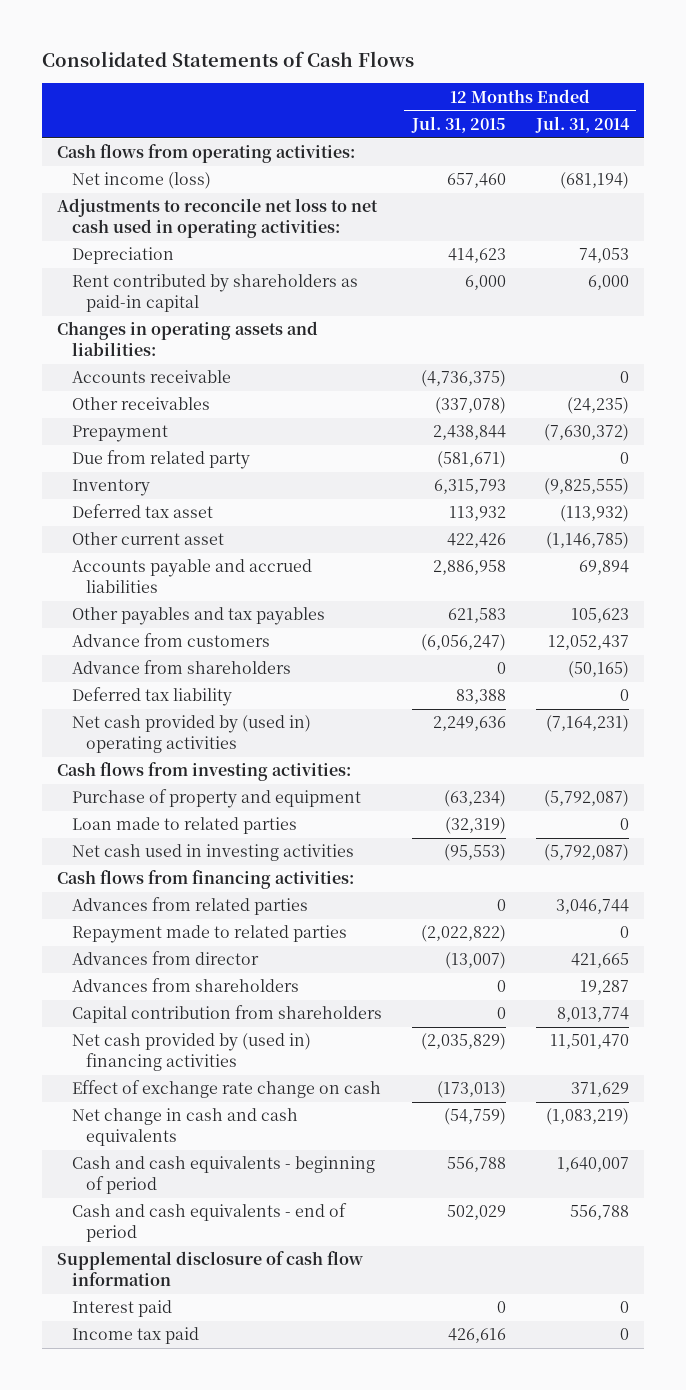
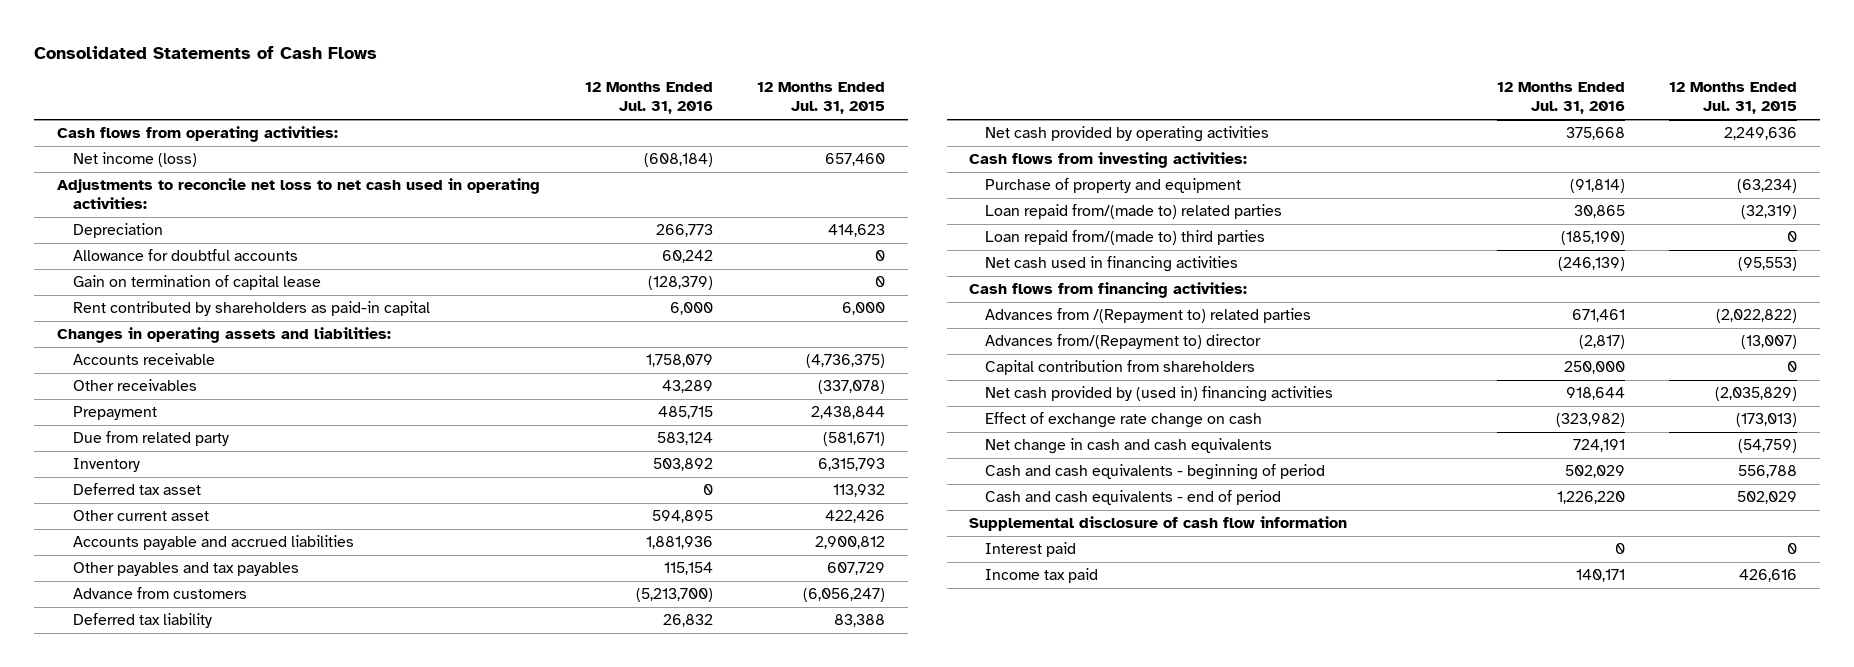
[534,115,630,133] Jul. 31, 2014 -> none
none -> [584,82,713,115] 12 Months Ended Jul. 31, 2016
none -> [72,249,298,262] Allowance for doubtful accounts
none -> [72,275,321,291] Gain on termination of capital lease
[432,560,506,576] 2,886,958 -> [815,536,886,550] 2,900,812
[447,608,506,624] 621,583 -> [827,562,886,576] 607,729
[71,660,291,675] Advance from shareholders -> none
[71,715,311,754] Net cash provided by (used in) operating activities -> [984,126,1269,143] Net cash provided by operating activities
[71,817,297,835] Loan made to related parties -> [984,204,1282,220] Loan repaid from/(made to) related parties
none -> [984,230,1265,246] Loan repaid from/(made to) third parties
[71,844,354,862] Net cash used in investing activities -> [984,256,1238,273] Net cash used in financing activities
[71,925,347,944] Repayment made to related parties -> none
[71,978,299,993] Advances from shareholders -> none
[71,897,308,916] Advances from related parties -> [984,308,1311,324] Advances from /(Repayment to) related parties
[496,899,506,912] 0 -> [1716,309,1798,324] (2,022,822)
[71,951,259,966] Advances from director -> [984,334,1261,350] Advances from/(Repayment to) director

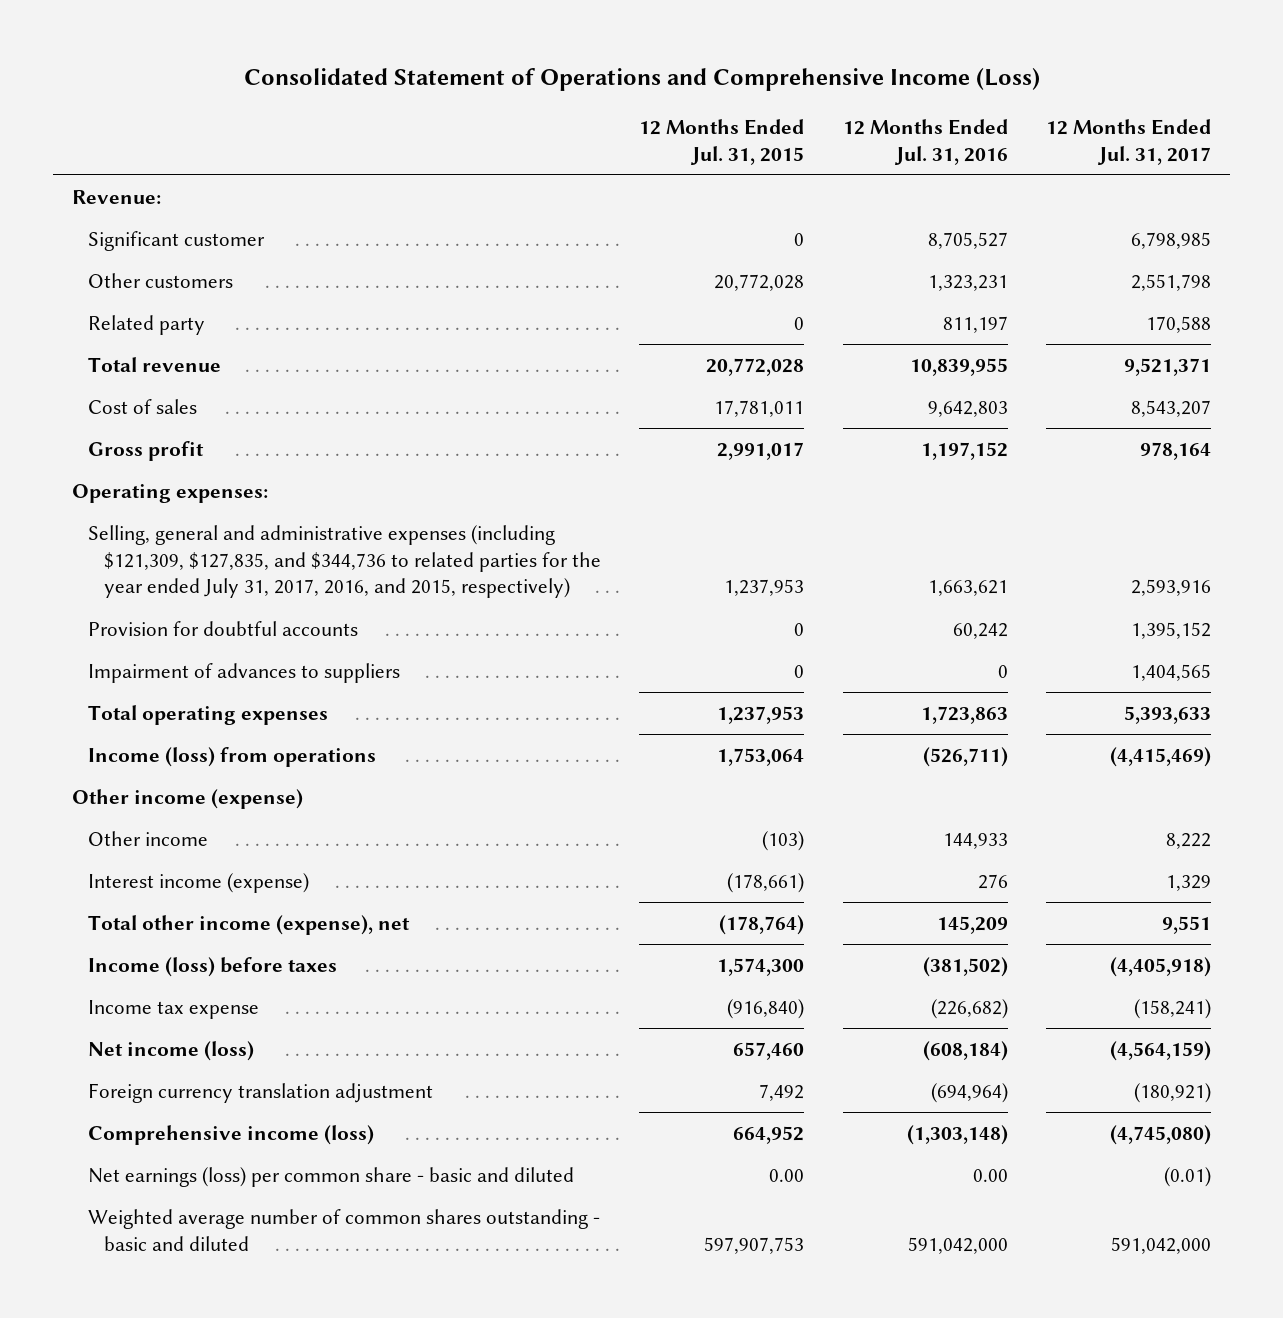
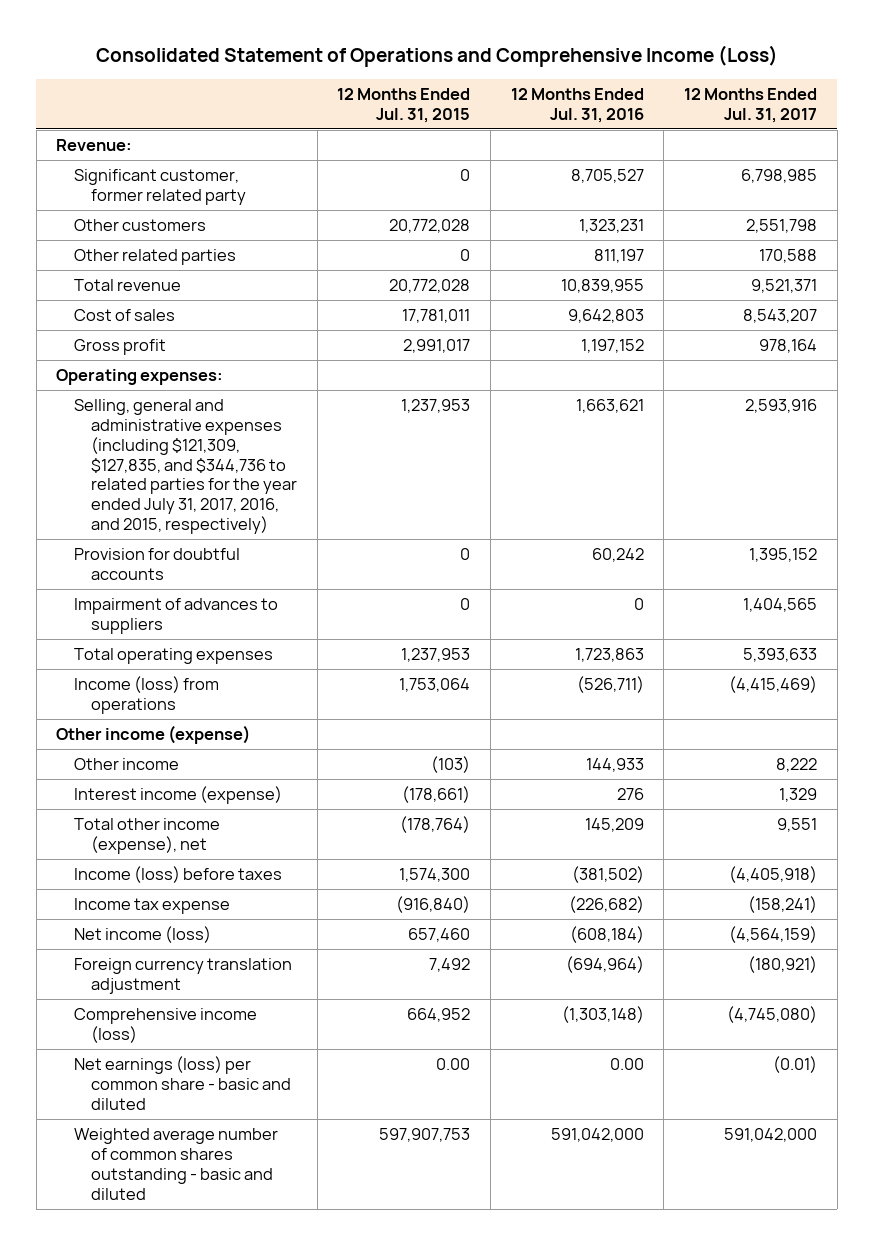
[88,230,266,251] Significant customer -> [73,169,247,205] Significant customer, former related party
[88,314,206,335] Related party -> [73,249,236,266] Other related parties

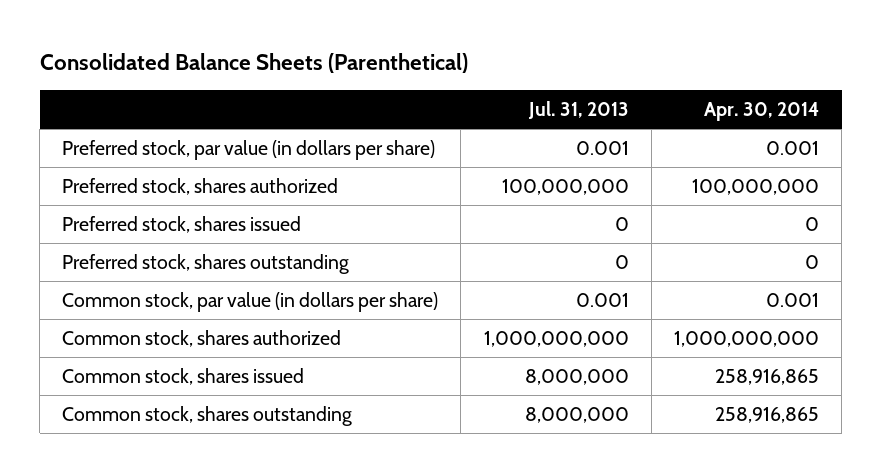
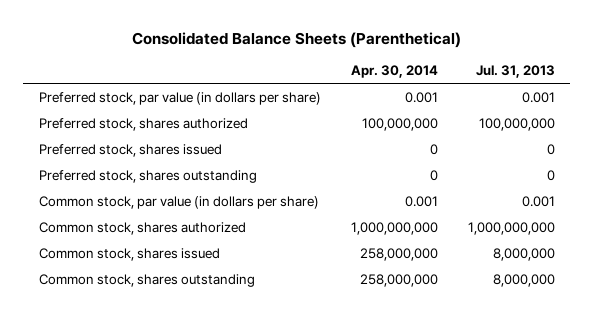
[714,368,819,385] 258,916,865 -> [359,247,438,261] 258,000,000
[714,406,819,423] 258,916,865 -> [359,273,438,287] 258,000,000

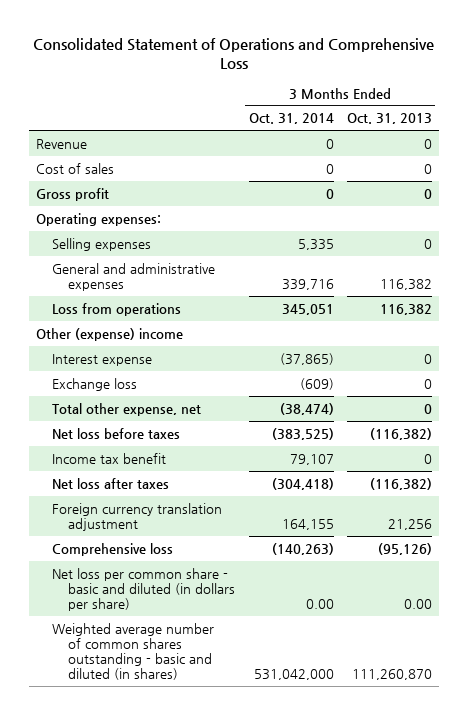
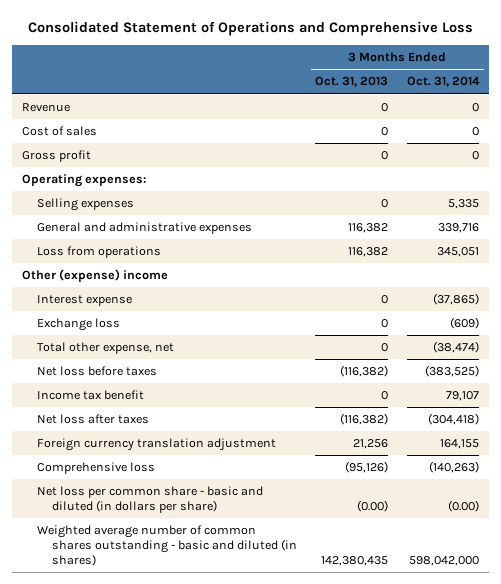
[305,598,334,609] 0.00 -> [448,499,480,512] (0.00)
[404,598,433,609] 0.00 -> [357,499,389,512] (0.00)
[253,668,334,680] 531,042,000 -> [409,555,480,566] 598,042,000
[352,668,433,680] 111,260,870 -> [321,555,389,566] 142,380,435

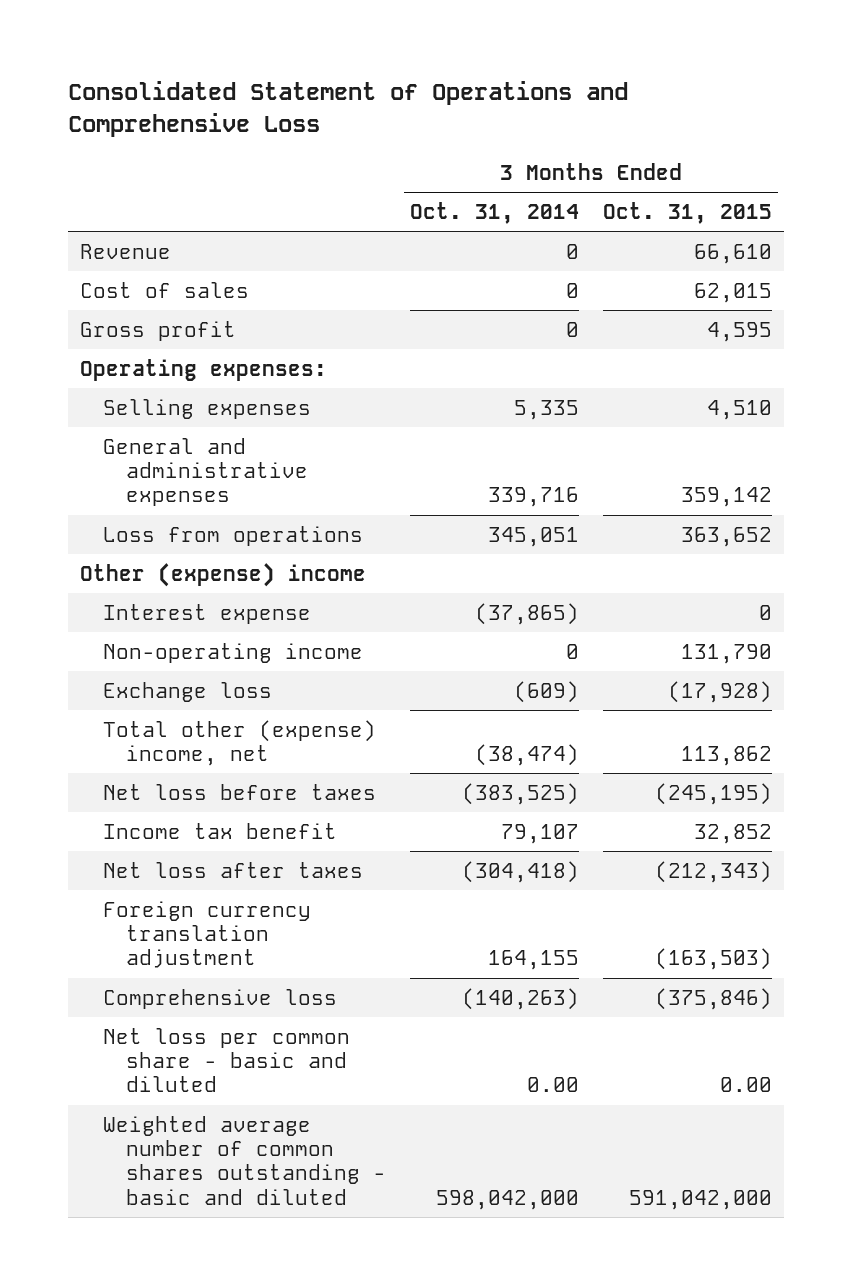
[315,76,389,88] Oct. 31, 2013 -> none
none -> [603,201,773,224] Oct. 31, 2015
none -> [102,642,363,663] Non-operating income
[36,342,174,355] Total other expense, net -> [102,719,376,767] Total other (expense) income, net
[36,486,263,513] Net loss per common share - basic and diluted (in dollars per share) -> [102,1027,350,1093] Net loss per common share - basic and diluted
[448,499,480,512] (0.00) -> [526,1077,579,1093] 0.00
[36,525,297,566] Weighted average number of common shares outstanding - basic and diluted (in shares) -> [102,1115,386,1205] Weighted average number of common shares outstanding - basic and diluted

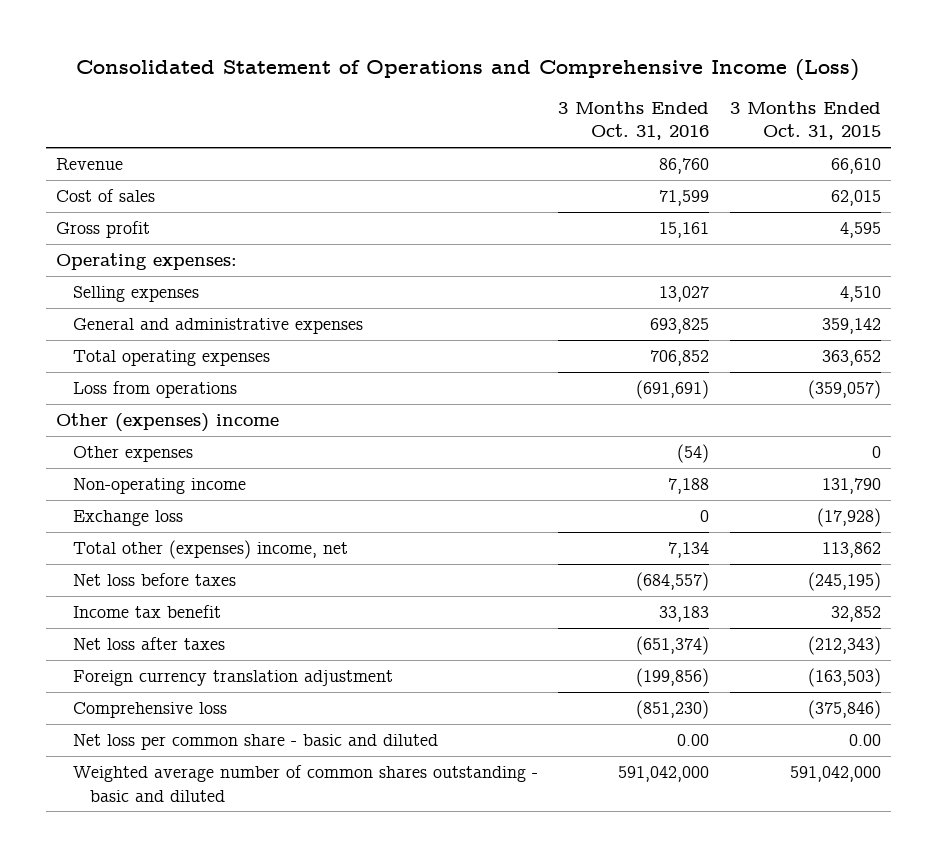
[68,81,629,138] Consolidated Statement of Operations and Comprehensive Loss -> [76,58,860,81] Consolidated Statement of Operations and Comprehensive Income (Loss)
[409,201,579,224] Oct. 31, 2014 -> none
none -> [558,101,710,141] 3 Months Ended Oct. 31, 2016
[102,603,311,624] Interest expense -> none
none -> [72,350,270,367] Total operating expenses
[681,526,773,547] 363,652 -> [807,380,881,400] (359,057)
[80,562,367,587] Other (expense) income -> [55,413,279,433] Other (expenses) income
none -> [72,446,193,463] Other expenses
[102,719,376,767] Total other (expense) income, net -> [72,540,348,560] Total other (expenses) income, net

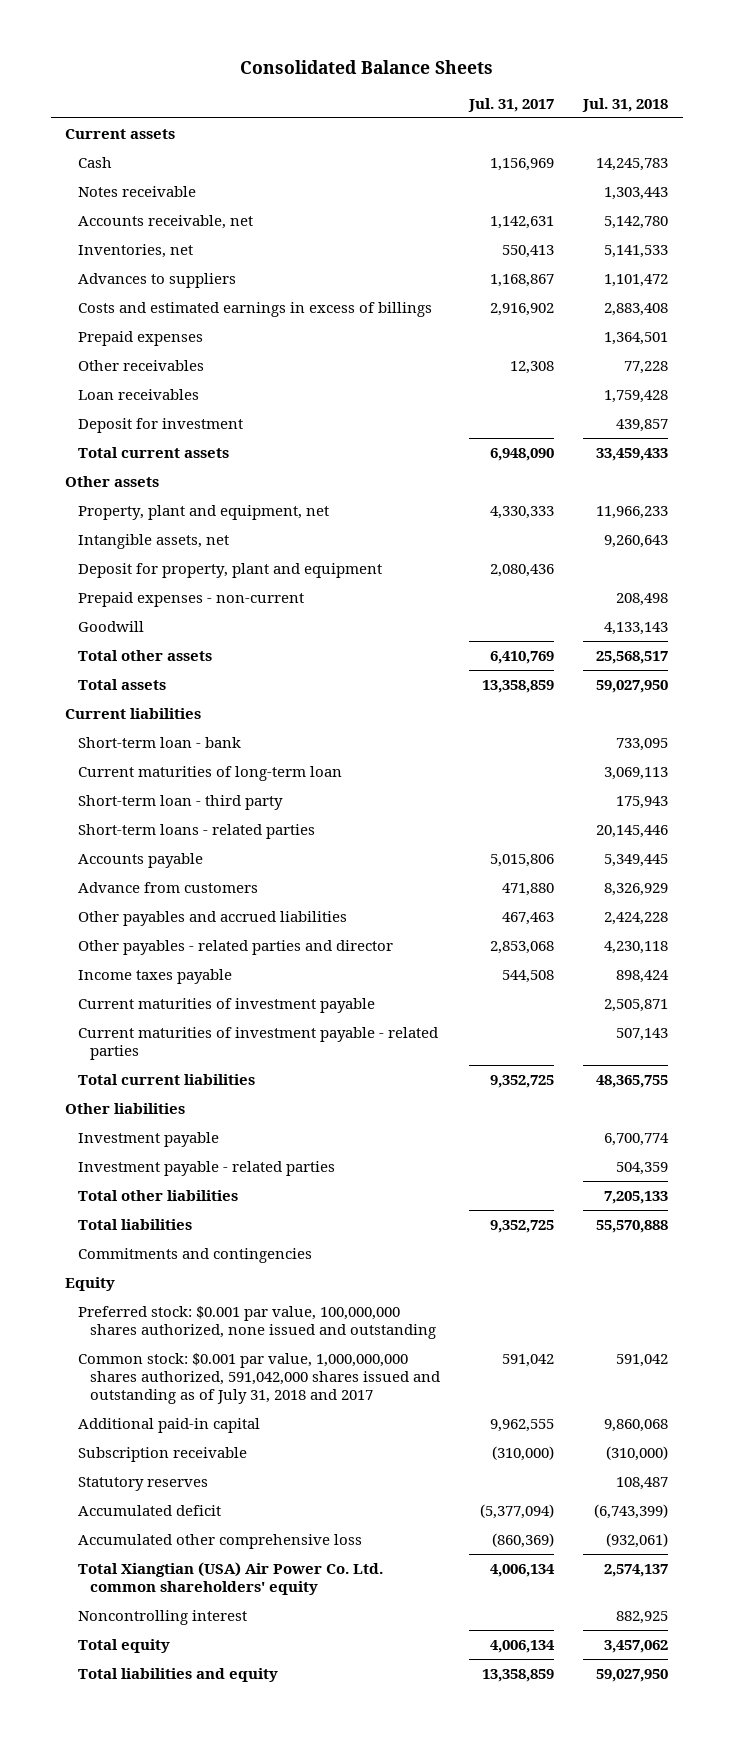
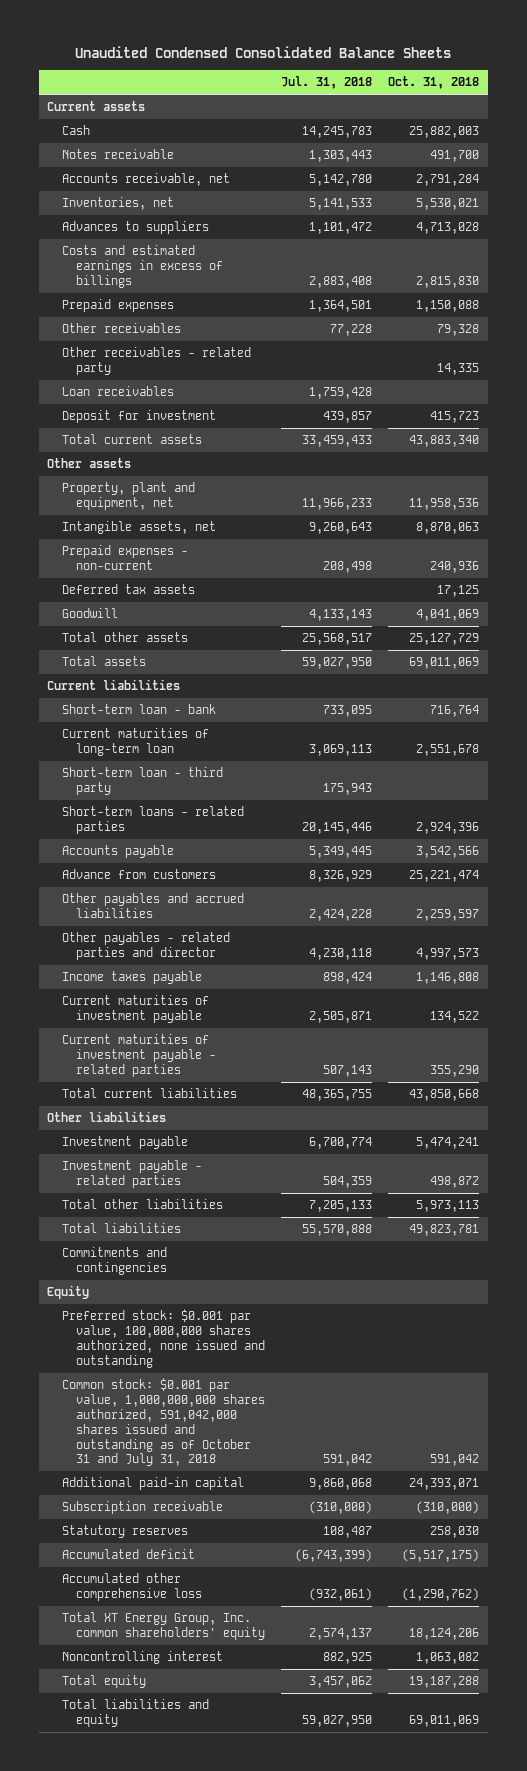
[239,60,493,75] Consolidated Balance Sheets -> [75,45,452,58] Unaudited Condensed Consolidated Balance Sheets
[467,97,554,112] Jul. 31, 2017 -> none
none -> [388,76,480,90] Oct. 31, 2018
none -> [61,347,251,376] Other receivables - related party
[77,562,382,578] Deposit for property, plant and equipment -> none
none -> [61,584,195,595] Deferred tax assets
[77,1352,440,1405] Common stock: $0.001 par value, 1,000,000,000 shares authorized, 591,042,000 shares issued and outstanding as of July 31, 2018 and 2017 -> [61,1378,266,1467] Common stock: $0.001 par value, 1,000,000,000 shares authorized, 591,042,000 shares issued and outstanding as of October 31 and July 31, 2018
[77,1561,383,1596] Total Xiangtian (USA) Air Power Co. Ltd. common shareholders' equity -> [61,1612,266,1641] Total XT Energy Group, Inc. common shareholders' equity

